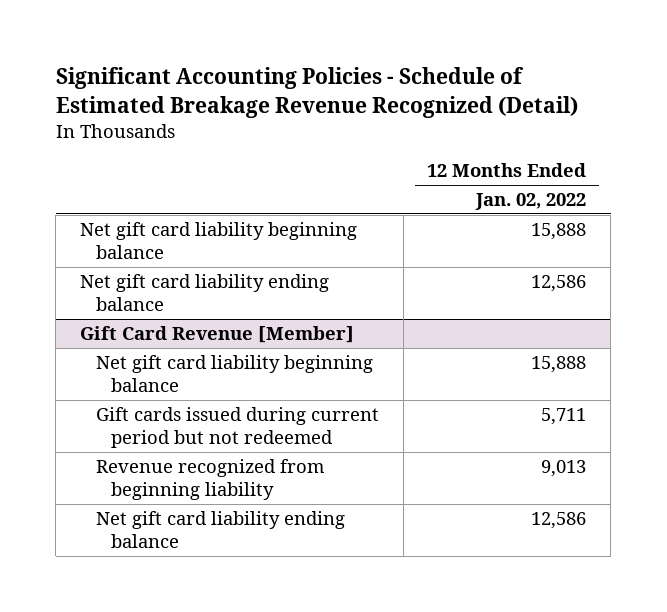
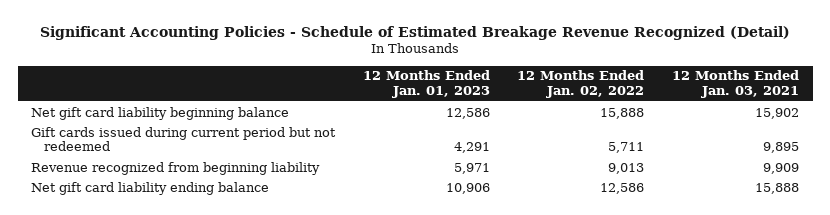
none -> [362,70,490,98] 12 Months Ended Jan. 01, 2023
none -> [671,70,799,98] 12 Months Ended Jan. 03, 2021
[80,274,330,311] Net gift card liability ending balance -> none
[80,326,355,344] Gift Card Revenue [Member] -> none
[95,355,373,392] Net gift card liability beginning balance -> none

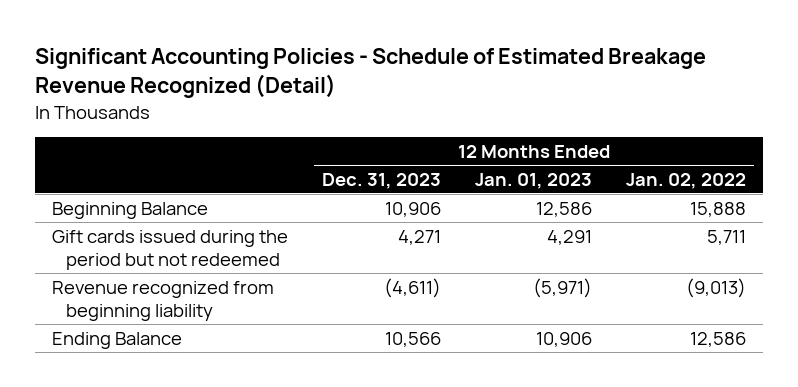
[671,70,799,98] 12 Months Ended Jan. 03, 2021 -> none
none -> [322,172,442,189] Dec. 31, 2023
[31,106,290,120] Net gift card liability beginning balance -> [52,201,209,219] Beginning Balance
[31,126,337,152] Gift cards issued during current period but not redeemed -> [52,229,289,270] Gift cards issued during the period but not redeemed
[453,162,490,174] 5,971 -> [532,277,592,298] (5,971)
[608,162,645,174] 9,013 -> [685,277,746,298] (9,013)
[31,181,270,195] Net gift card liability ending balance -> [52,331,183,349] Ending Balance

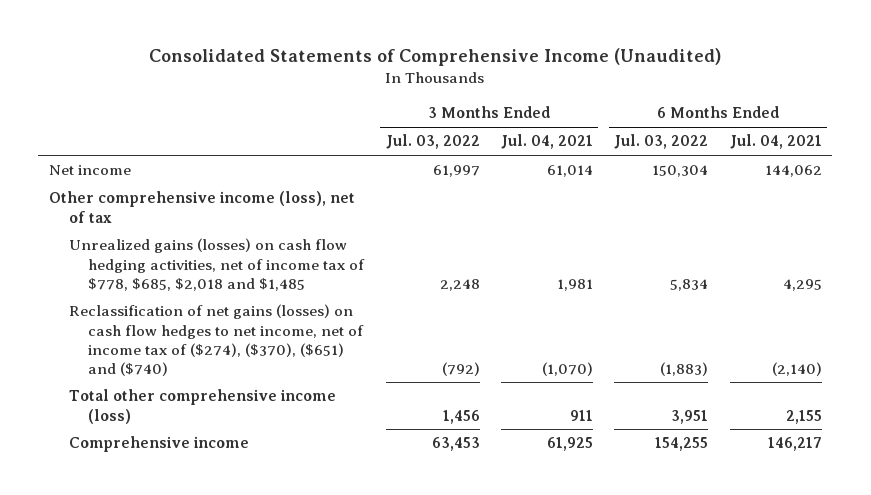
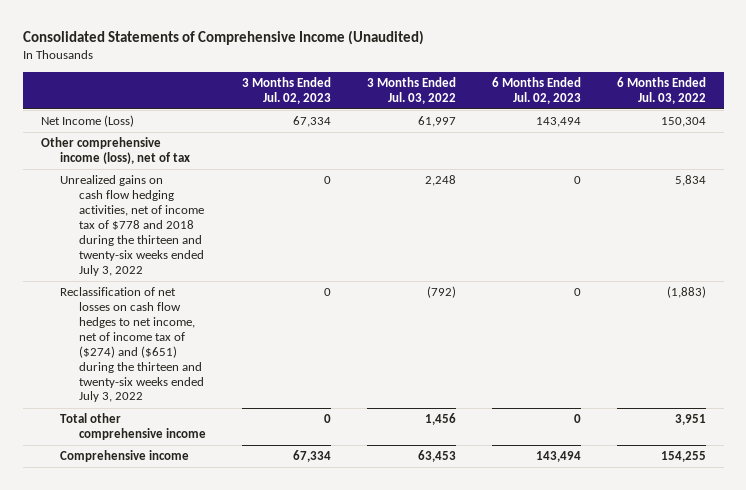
[501,134,594,150] Jul. 04, 2021 -> none
[729,134,822,150] Jul. 04, 2021 -> none
none -> [242,76,332,104] 3 Months Ended Jul. 02, 2023
none -> [491,76,581,104] 6 Months Ended Jul. 02, 2023
[48,165,131,176] Net income -> [40,115,134,128] Net Income (Loss)
[68,238,366,291] Unrealized gains (losses) on cash flow hedging activities, net of income tax of $778, $685, $2,018 and $1,485 -> [60,175,205,276] Unrealized gains on cash flow hedging activities, net of income tax of $778 and 2018 during the thirteen and twenty-six weeks ended July 3, 2022
[68,304,365,376] Reclassification of net gains (losses) on cash flow hedges to net income, net of income tax of ($274), ($370), ($651) and ($740) -> [60,287,205,403] Reclassification of net losses on cash flow hedges to net income, net of income tax of ($274) and ($651) during the thirteen and twenty-six weeks ended July 3, 2022
[68,389,336,424] Total other comprehensive income (loss) -> [60,413,207,441] Total other comprehensive income

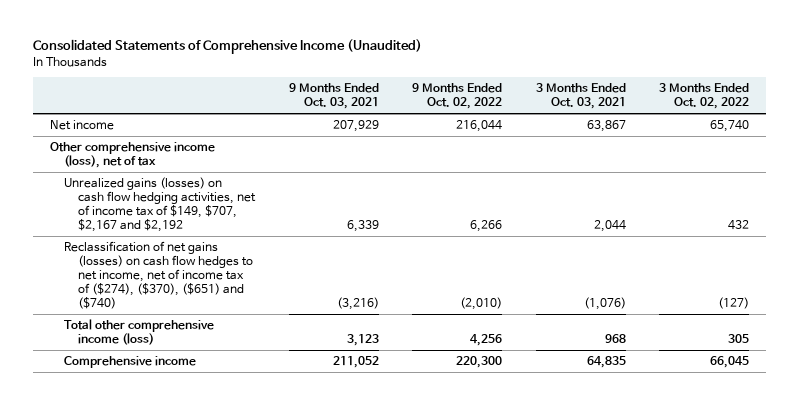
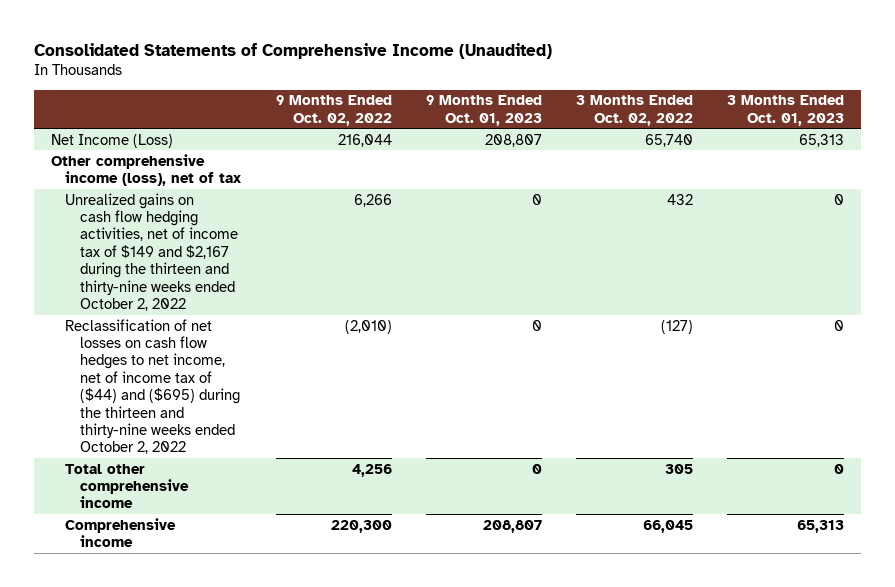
[288,83,379,110] 9 Months Ended Oct. 03, 2021 -> none
[535,83,626,110] 3 Months Ended Oct. 03, 2021 -> none
none -> [425,95,542,126] 9 Months Ended Oct. 01, 2023
none -> [727,95,845,126] 3 Months Ended Oct. 01, 2023
[49,120,114,131] Net income -> [50,133,173,148] Net Income (Loss)
[64,177,257,233] Unrealized gains (losses) on cash flow hedging activities, net of income tax of $149, $707, $2,167 and $2,192 -> [65,192,238,311] Unrealized gains on cash flow hedging activities, net of income tax of $149 and $2,167 during the thirteen and thirty-nine weeks ended October 2, 2022
[64,241,254,310] Reclassification of net gains (losses) on cash flow hedges to net income, net of income tax of ($274), ($370), ($651) and ($740) -> [65,318,240,455] Reclassification of net losses on cash flow hedges to net income, net of income tax of ($44) and ($695) during the thirteen and thirty-nine weeks ended October 2, 2022
[64,319,215,346] Total other comprehensive income (loss) -> [65,463,189,509] Total other comprehensive income

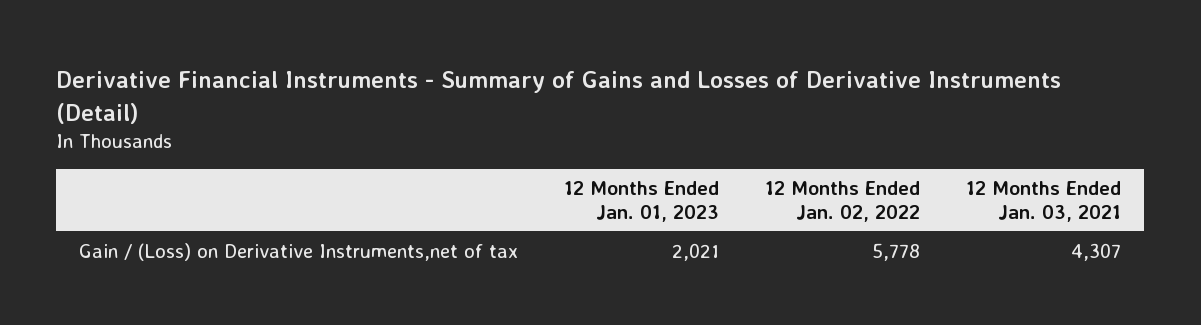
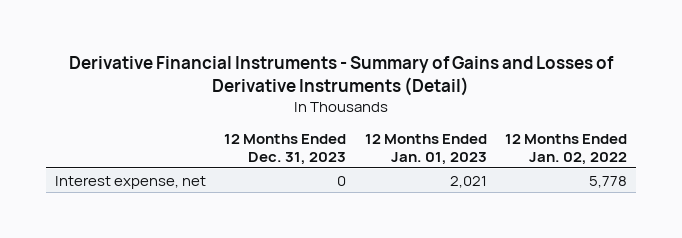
[966,180,1122,222] 12 Months Ended Jan. 03, 2021 -> none
none -> [224,134,347,165] 12 Months Ended Dec. 31, 2023
[79,242,519,261] Gain / (Loss) on Derivative Instruments,net of tax -> [55,175,207,189] Interest expense, net

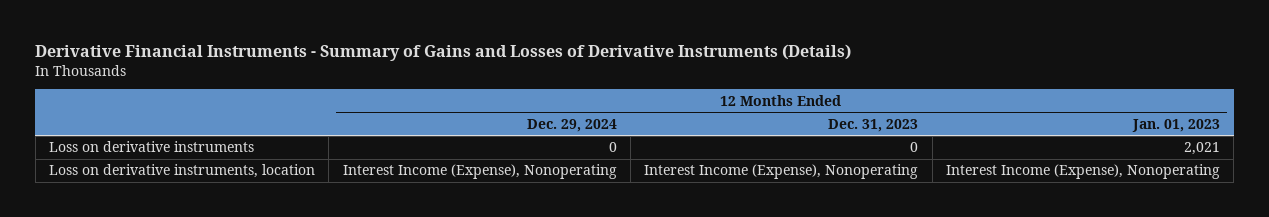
[69,56,615,97] Derivative Financial Instruments - Summary of Gains and Losses of Derivative Instruments (Detail) -> [35,43,852,61] Derivative Financial Instruments - Summary of Gains and Losses of Derivative Instruments (Details)
[505,134,628,165] 12 Months Ended Jan. 02, 2022 -> none
none -> [526,118,617,132] Dec. 29, 2024
[55,175,207,189] Interest expense, net -> [49,141,255,153] Loss on derivative instruments
none -> [49,164,316,179] Loss on derivative instruments, location

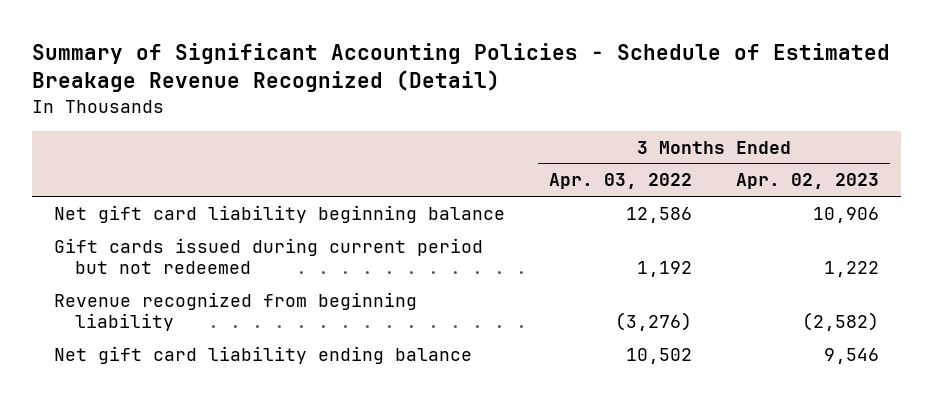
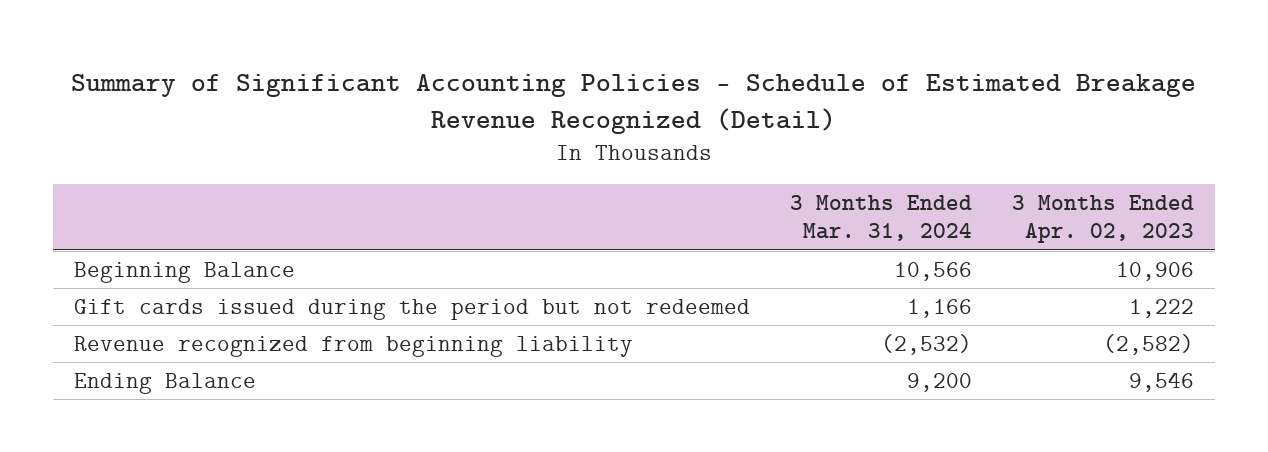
[549,173,693,190] Apr. 03, 2022 -> none
none -> [790,195,973,242] 3 Months Ended Mar. 31, 2024
[54,205,506,224] Net gift card liability beginning balance -> [73,262,295,284] Beginning Balance
[54,238,484,275] Gift cards issued during current period but not redeemed -> [73,299,750,321] Gift cards issued during the period but not redeemed
[54,346,473,365] Net gift card liability ending balance -> [73,373,256,395] Ending Balance

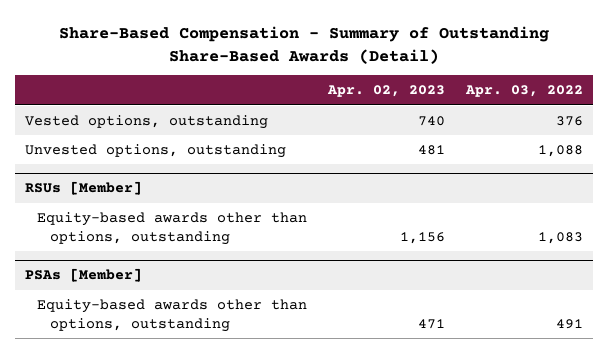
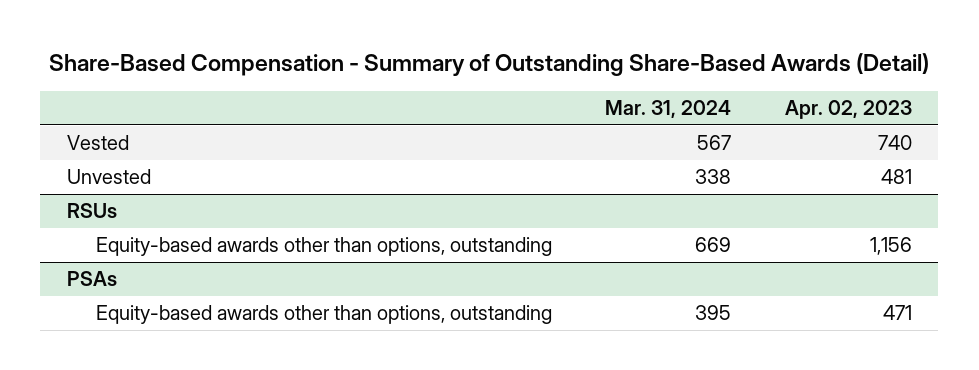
[464,85,583,98] Apr. 03, 2022 -> none
none -> [605,100,732,119] Mar. 31, 2024
[25,114,269,129] Vested options, outstanding -> [66,135,129,151] Vested
[25,143,287,158] Unvested options, outstanding -> [66,169,151,185] Unvested
[25,181,143,196] RSUs [Member] -> [66,203,117,219] RSUs
[25,268,143,283] PSAs [Member] -> [66,271,117,287] PSAs

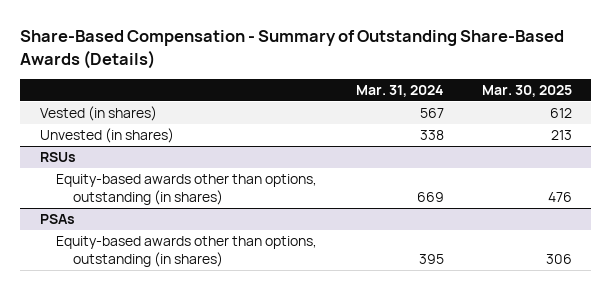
[49,53,930,77] Share-Based Compensation - Summary of Outstanding Share-Based Awards (Detail) -> [20,30,565,69] Share-Based Compensation - Summary of Outstanding Share-Based Awards (Details)
[784,100,912,120] Apr. 02, 2023 -> none
none -> [482,84,573,97] Mar. 30, 2025
[66,135,129,151] Vested -> [39,106,157,122] Vested (in shares)
[66,169,151,185] Unvested -> [39,128,174,144] Unvested (in shares)
[95,237,552,257] Equity-based awards other than options, outstanding -> [56,174,318,206] Equity-based awards other than options, outstanding (in shares)
[95,305,552,325] Equity-based awards other than options, outstanding -> [56,236,318,268] Equity-based awards other than options, outstanding (in shares)

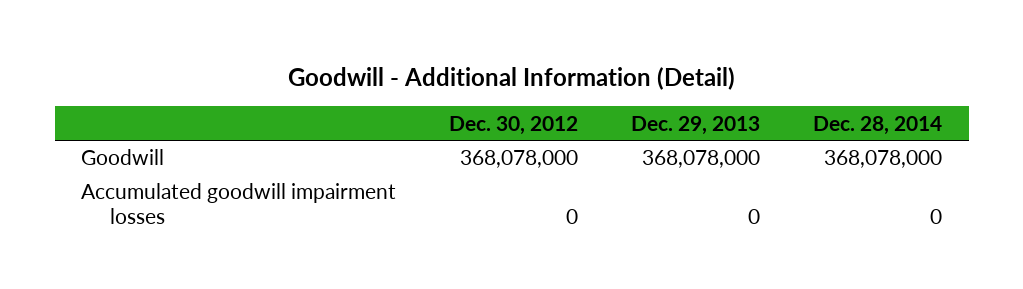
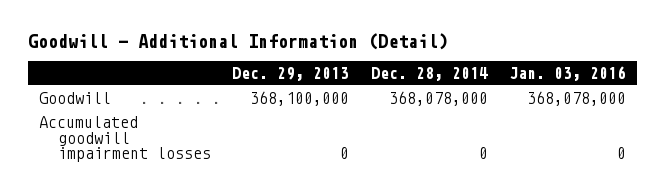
[449,115,579,135] Dec. 30, 2012 -> none
none -> [509,65,627,81] Jan. 03, 2016
[642,150,761,169] 368,078,000 -> [250,90,350,106] 368,100,000

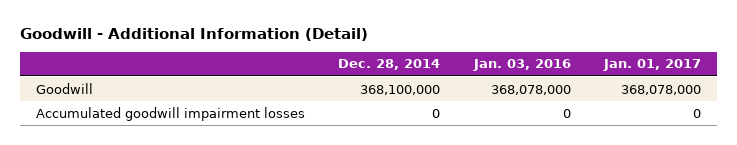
[232,66,350,81] Dec. 29, 2013 -> none
none -> [602,59,701,72] Jan. 01, 2017
[388,90,488,106] 368,078,000 -> [360,84,441,95] 368,100,000

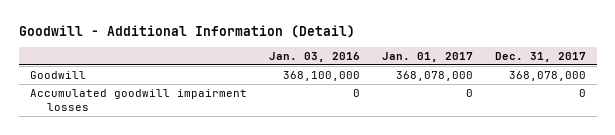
[338,59,441,71] Dec. 28, 2014 -> none
none -> [494,51,586,62] Dec. 31, 2017
[490,84,571,95] 368,078,000 -> [282,71,360,82] 368,100,000

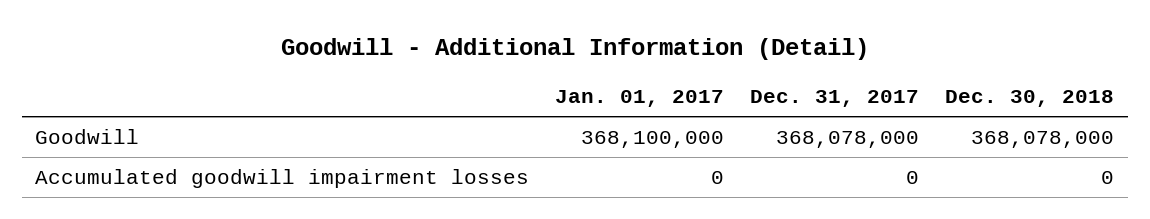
[268,51,360,62] Jan. 03, 2016 -> none
none -> [945,89,1115,107] Dec. 30, 2018
[395,71,473,82] 368,078,000 -> [581,131,725,149] 368,100,000

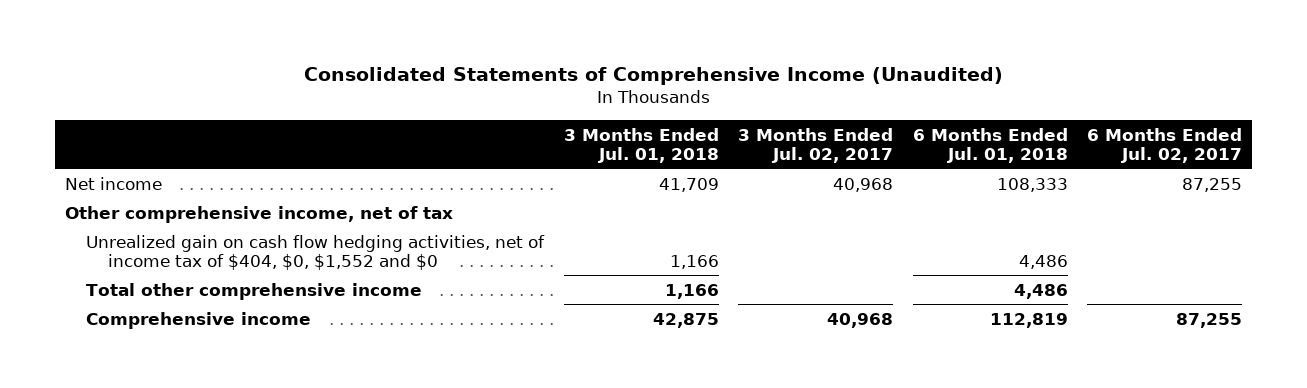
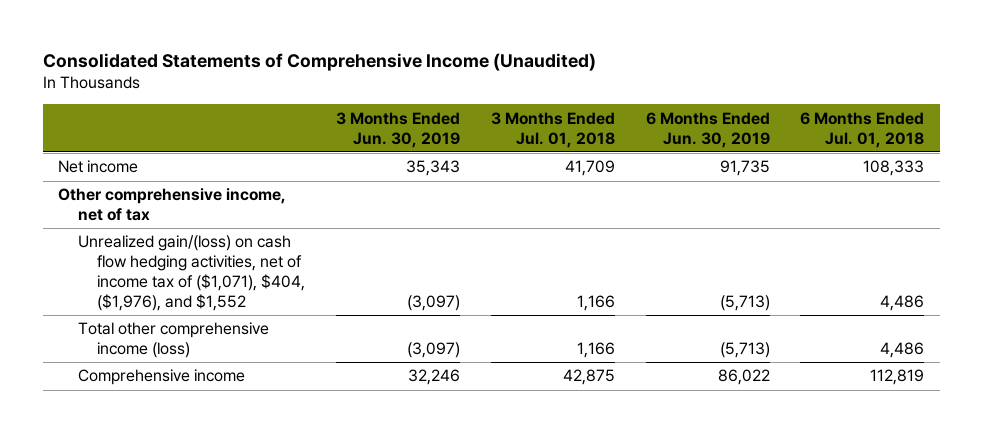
[738,127,894,163] 3 Months Ended Jul. 02, 2017 -> none
[1087,127,1243,163] 6 Months Ended Jul. 02, 2017 -> none
none -> [335,111,460,148] 3 Months Ended Jun. 30, 2019
none -> [645,111,770,148] 6 Months Ended Jun. 30, 2019
[86,234,546,270] Unrealized gain on cash flow hedging activities, net of income tax of $404, $0, $1,552 and $0 -> [77,235,306,312] Unrealized gain/(loss) on cash flow hedging activities, net of income tax of ($1,071), $404, ($1,976), and $1,552
[86,282,423,300] Total other comprehensive income -> [77,322,269,359] Total other comprehensive income (loss)

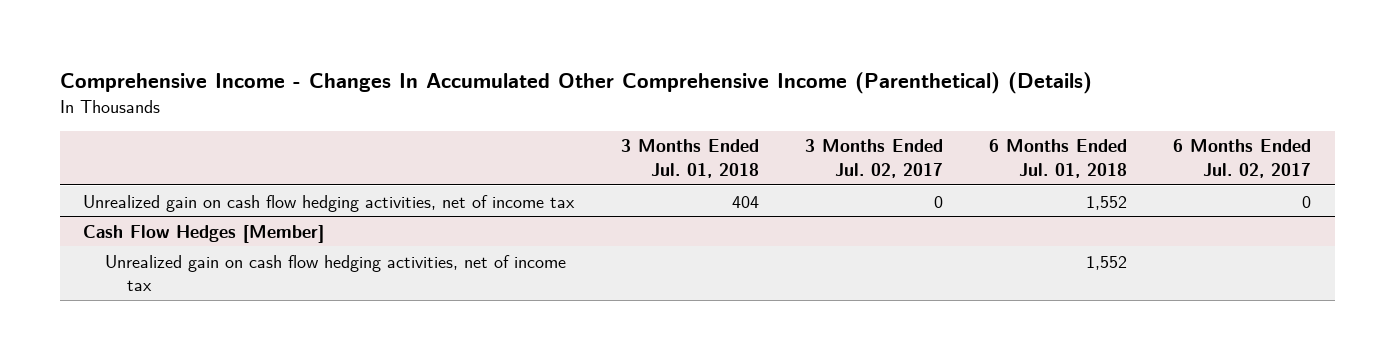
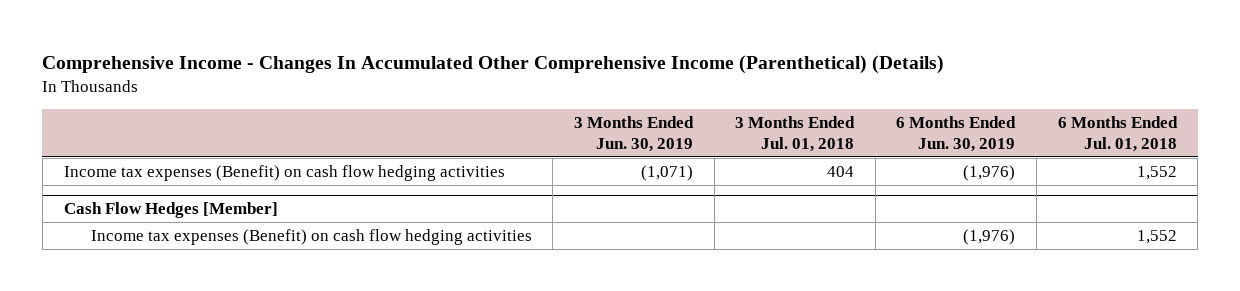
[804,139,943,178] 3 Months Ended Jul. 02, 2017 -> none
[1173,139,1312,178] 6 Months Ended Jul. 02, 2017 -> none
none -> [573,116,694,152] 3 Months Ended Jun. 30, 2019
none -> [896,116,1017,152] 6 Months Ended Jun. 30, 2019
[83,194,576,212] Unrealized gain on cash flow hedging activities, net of income tax -> [63,165,505,182] Income tax expenses (Benefit) on cash flow hedging activities
[105,254,567,291] Unrealized gain on cash flow hedging activities, net of income tax -> [90,229,532,246] Income tax expenses (Benefit) on cash flow hedging activities

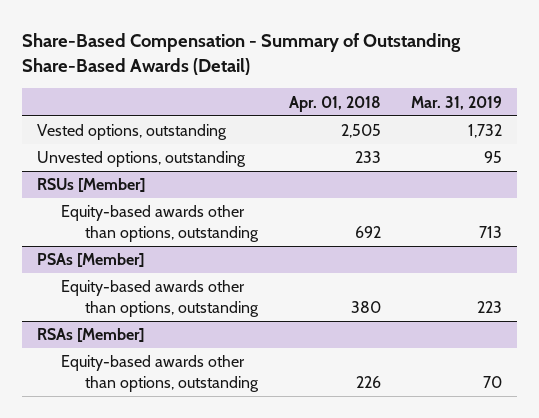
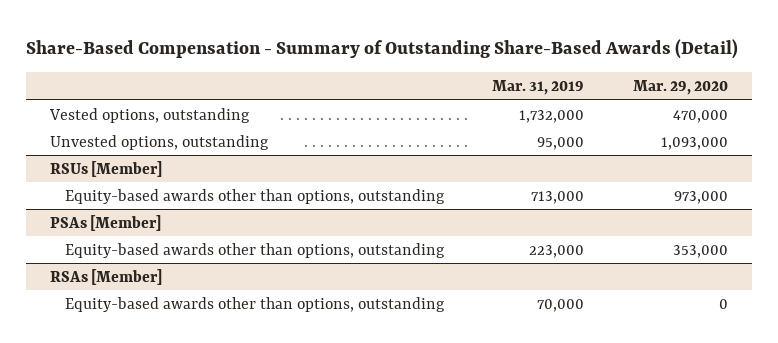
[288,95,381,112] Apr. 01, 2018 -> none
none -> [633,80,729,96] Mar. 29, 2020
[467,124,502,139] 1,732 -> [519,109,585,123] 1,732,000
[483,151,502,164] 95 -> [537,136,585,150] 95,000
[478,225,502,238] 713 -> [531,190,585,204] 713,000
[476,300,502,313] 223 -> [529,244,585,258] 223,000
[482,375,502,388] 70 -> [537,298,585,312] 70,000

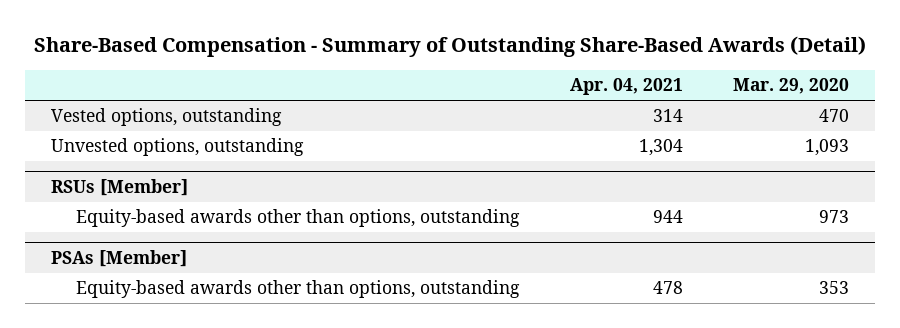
[492,80,585,96] Mar. 31, 2019 -> none
none -> [569,78,683,96] Apr. 04, 2021
[673,109,729,123] 470,000 -> [819,109,850,123] 470
[661,136,729,150] 1,093,000 -> [805,139,850,157] 1,093
[674,190,729,204] 973,000 -> [819,210,850,224] 973
[50,268,163,285] RSAs [Member] -> none
[64,296,445,312] Equity-based awards other than options, outstanding -> none
[673,244,729,258] 353,000 -> [819,281,850,295] 353

